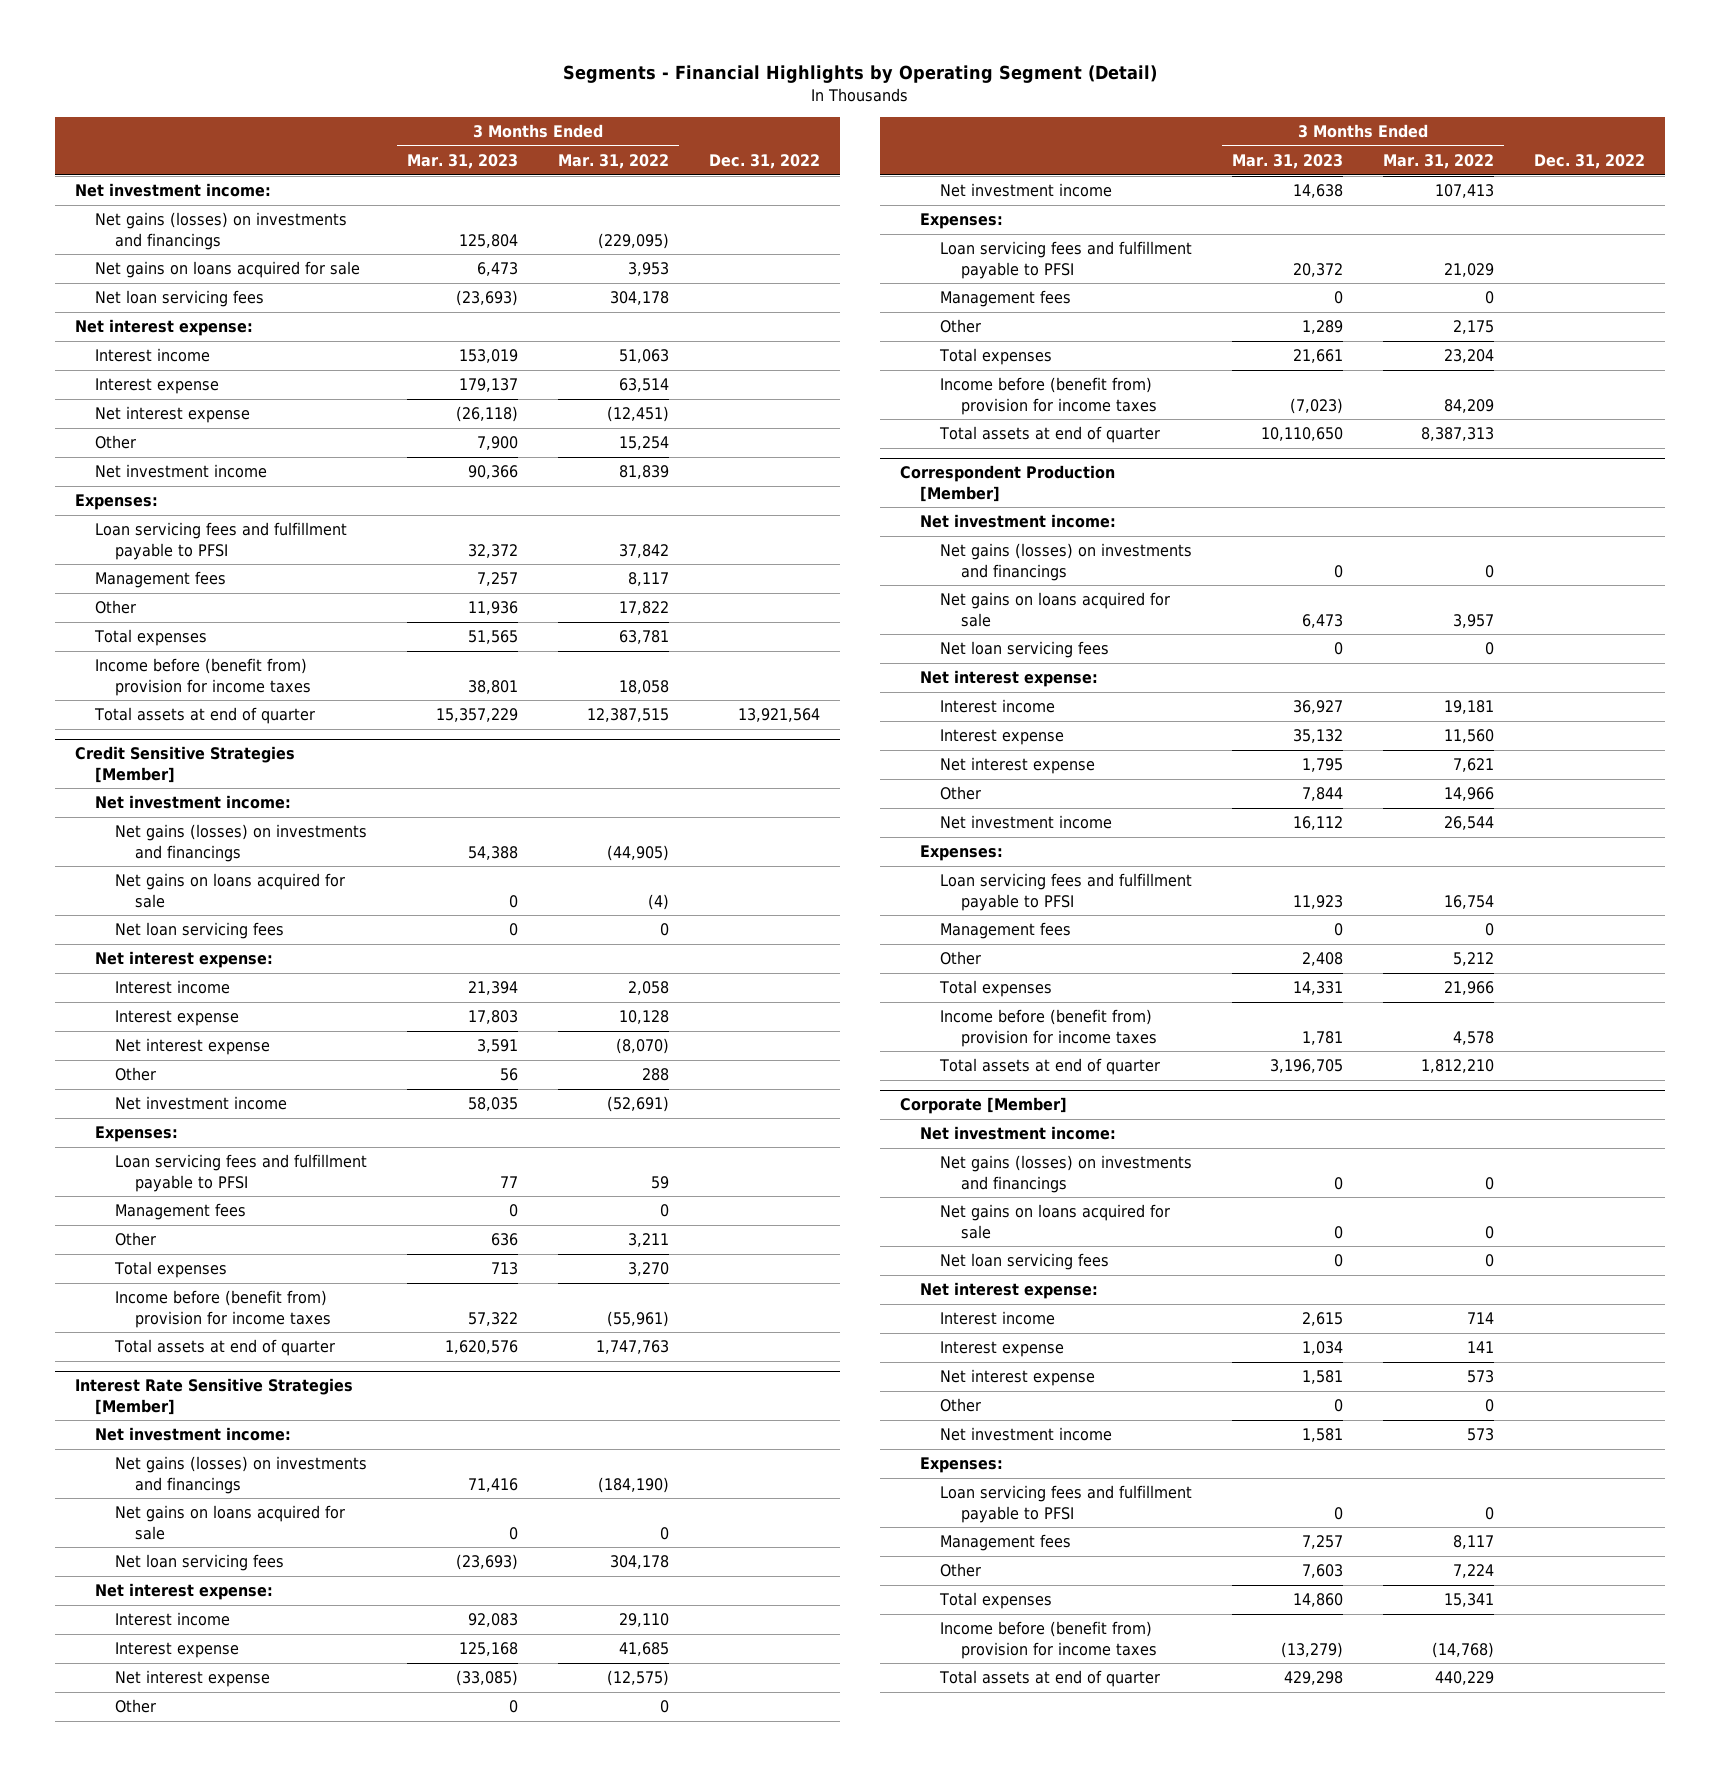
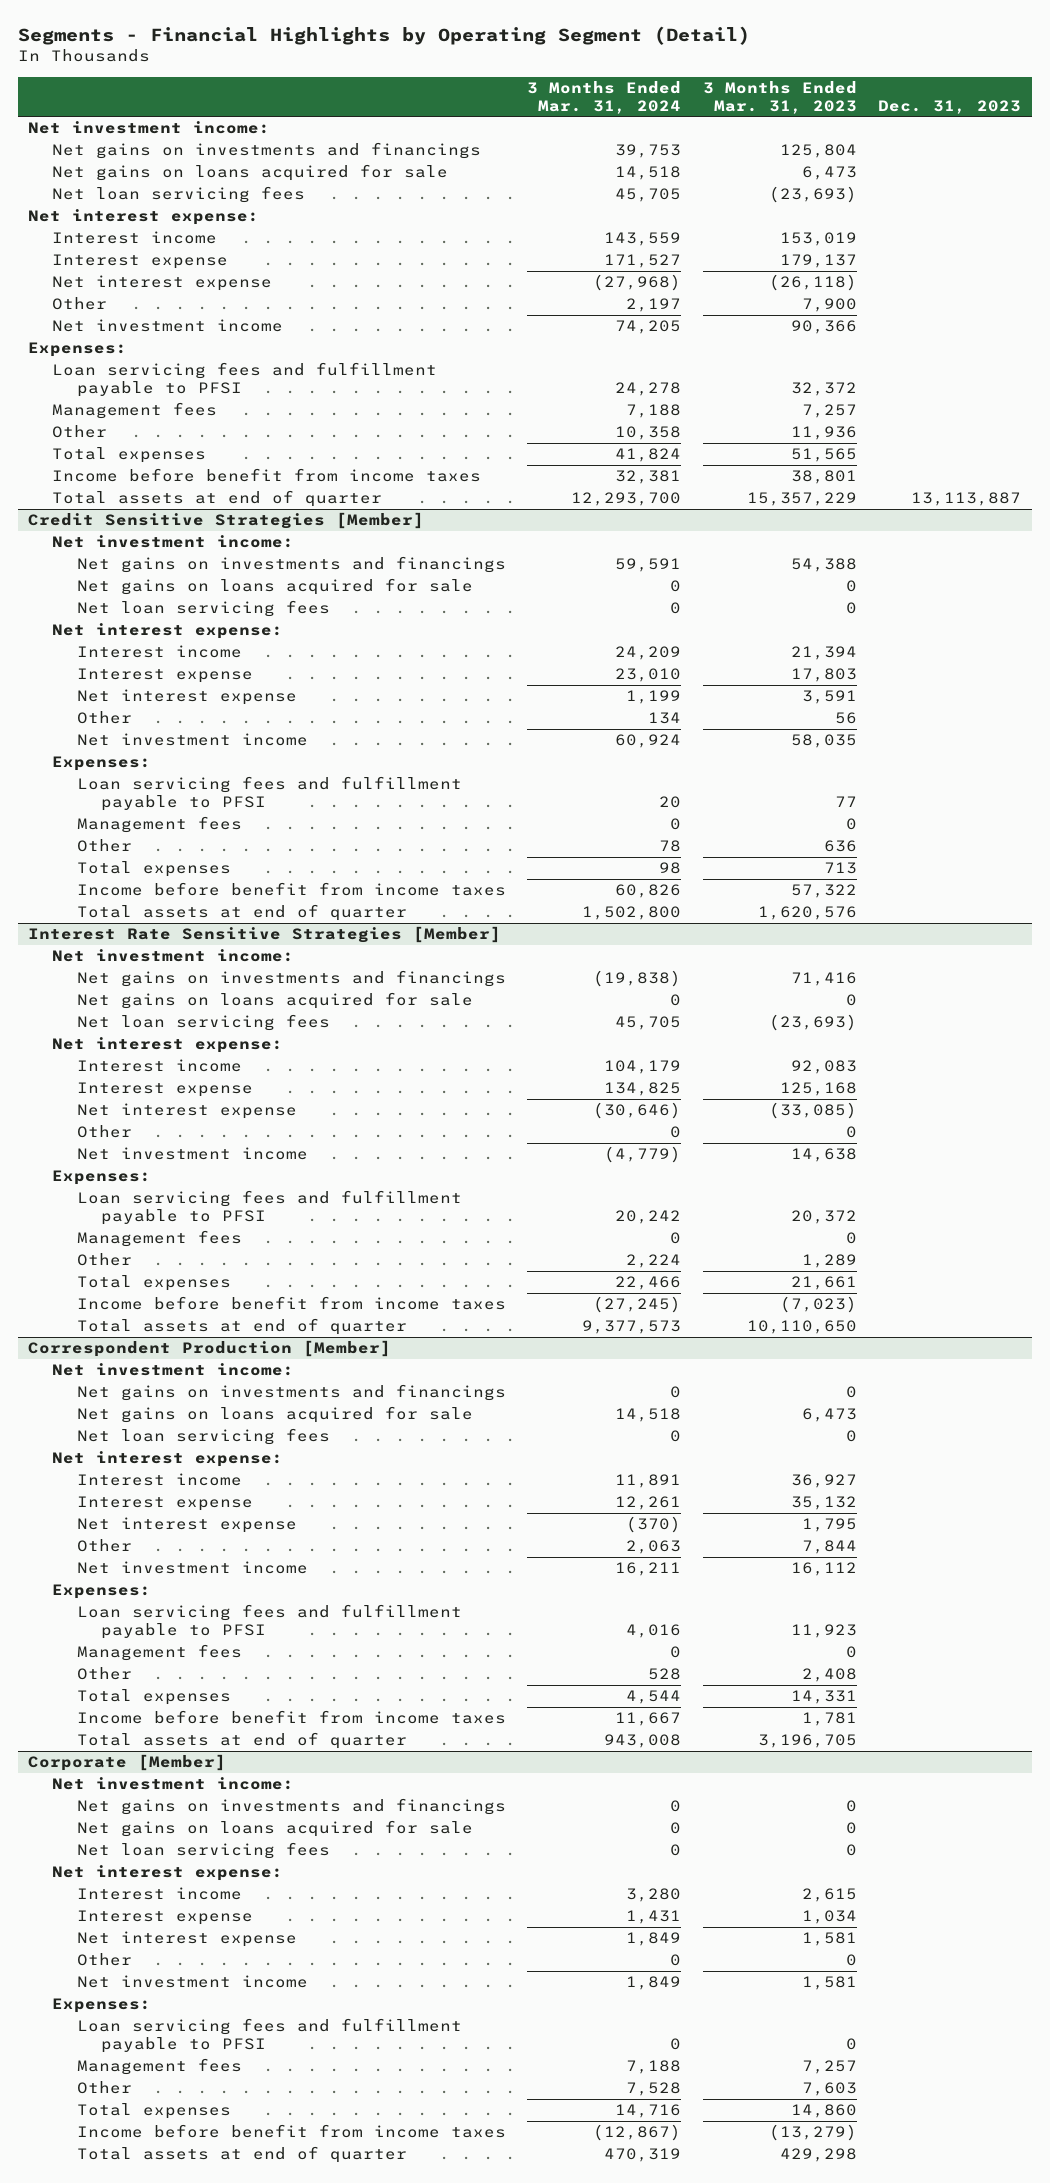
[558,153,670,169] Mar. 31, 2022 -> none
[709,153,821,169] Dec. 31, 2022 -> none
none -> [527,80,682,114] 3 Months Ended Mar. 31, 2024
none -> [878,99,1022,114] Dec. 31, 2023
[94,212,347,250] Net gains (losses) on investments and financings -> [52,142,482,160] Net gains on investments and financings
[94,658,312,696] Income before (benefit from) provision for income taxes -> [52,468,482,483] Income before benefit from income taxes
[115,824,368,862] Net gains (losses) on investments and financings -> [76,556,506,574] Net gains on investments and financings
[115,1290,332,1328] Income before (benefit from) provision for income taxes -> [76,882,506,897] Income before benefit from income taxes
[115,1456,368,1494] Net gains (losses) on investments and financings -> [76,970,506,988] Net gains on investments and financings
[940,377,1157,415] Income before (benefit from) provision for income taxes -> [76,1296,506,1311] Income before benefit from income taxes
[940,543,1193,581] Net gains (losses) on investments and financings -> [76,1384,506,1402] Net gains on investments and financings
[940,1009,1157,1047] Income before (benefit from) provision for income taxes -> [76,1710,506,1725] Income before benefit from income taxes
[940,1155,1193,1193] Net gains (losses) on investments and financings -> [76,1798,506,1816] Net gains on investments and financings
[940,1621,1157,1659] Income before (benefit from) provision for income taxes -> [76,2124,506,2139] Income before benefit from income taxes

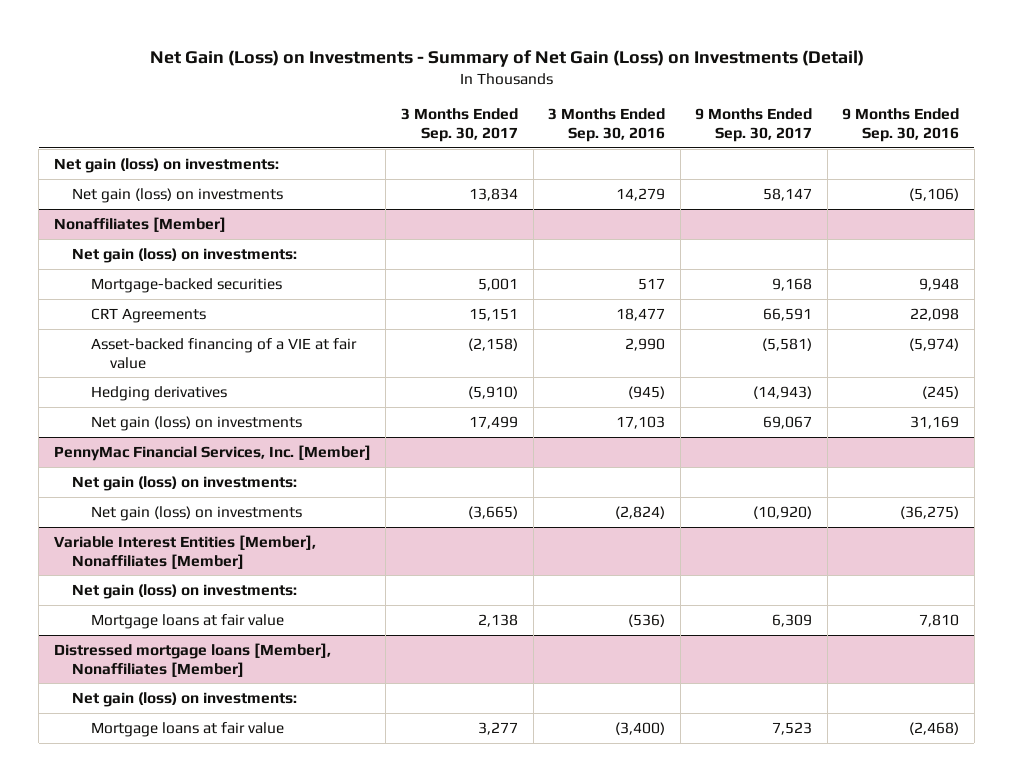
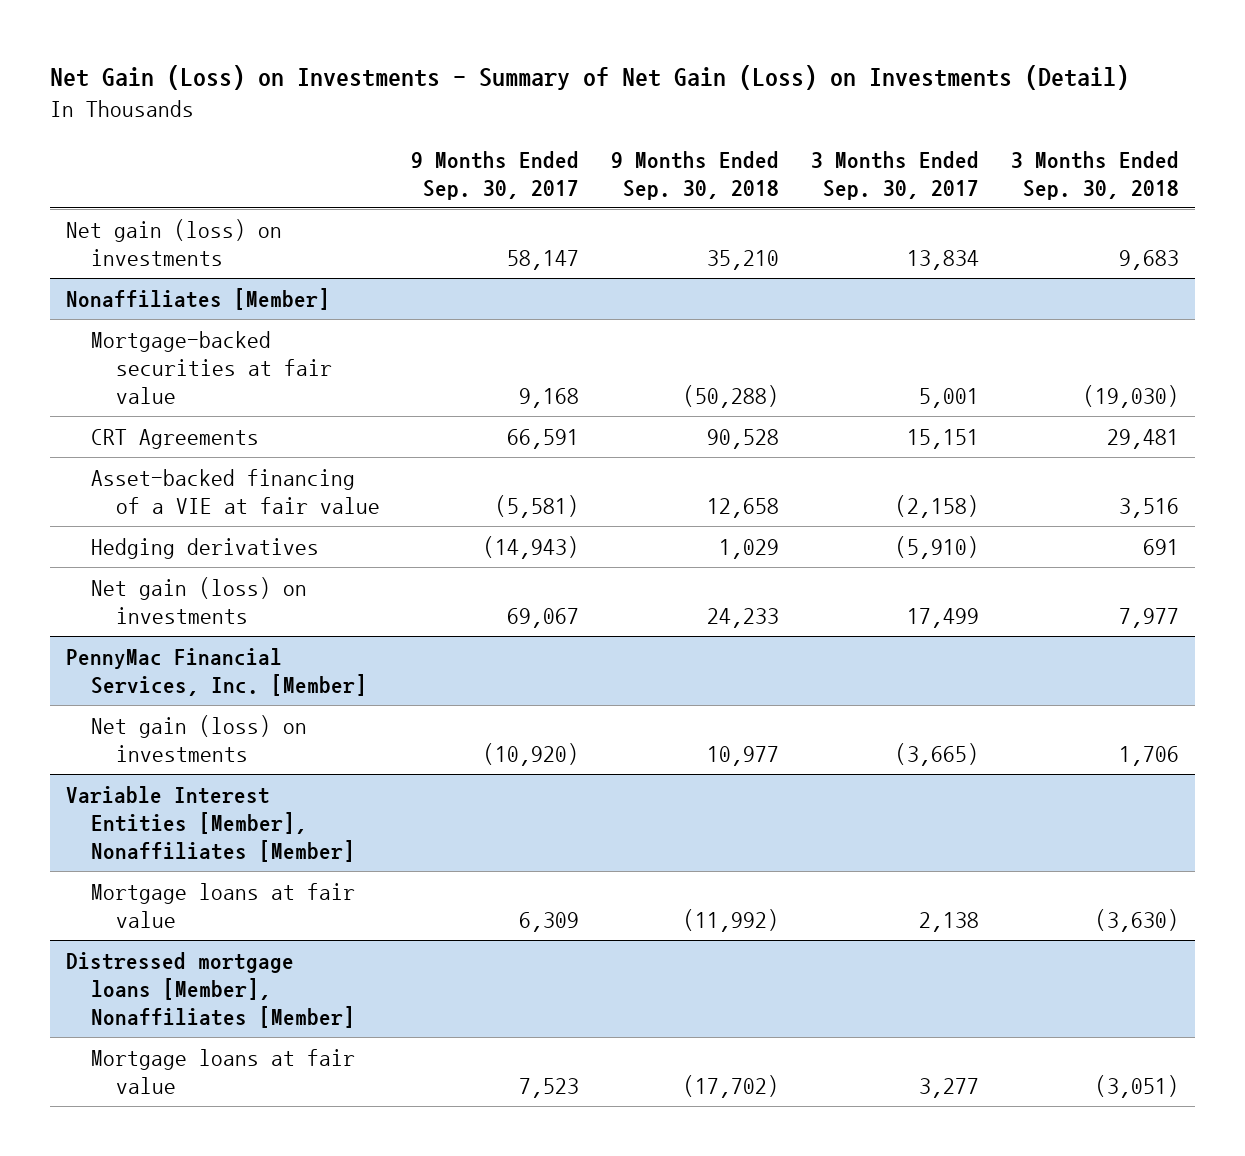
[548,108,666,142] 3 Months Ended Sep. 30, 2016 -> none
[842,108,960,142] 9 Months Ended Sep. 30, 2016 -> none
none -> [611,150,780,200] 9 Months Ended Sep. 30, 2018
none -> [1010,150,1179,200] 3 Months Ended Sep. 30, 2018
[53,157,279,173] Net gain (loss) on investments: -> none
[72,247,298,263] Net gain (loss) on investments: -> none
[91,277,283,293] Mortgage-backed securities -> [90,330,332,404] Mortgage-backed securities at fair value
[72,475,298,491] Net gain (loss) on investments: -> none
[72,583,298,599] Net gain (loss) on investments: -> none
[72,691,298,707] Net gain (loss) on investments: -> none

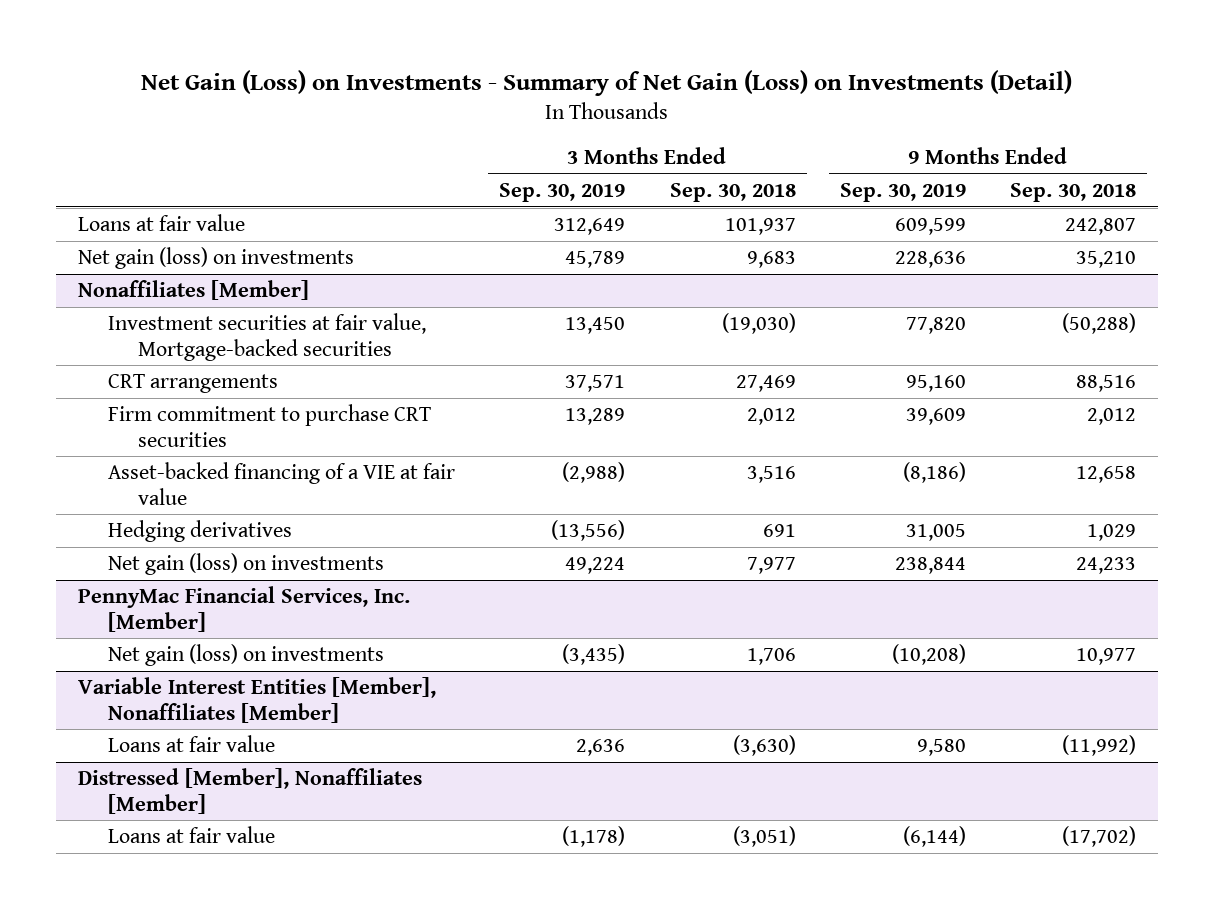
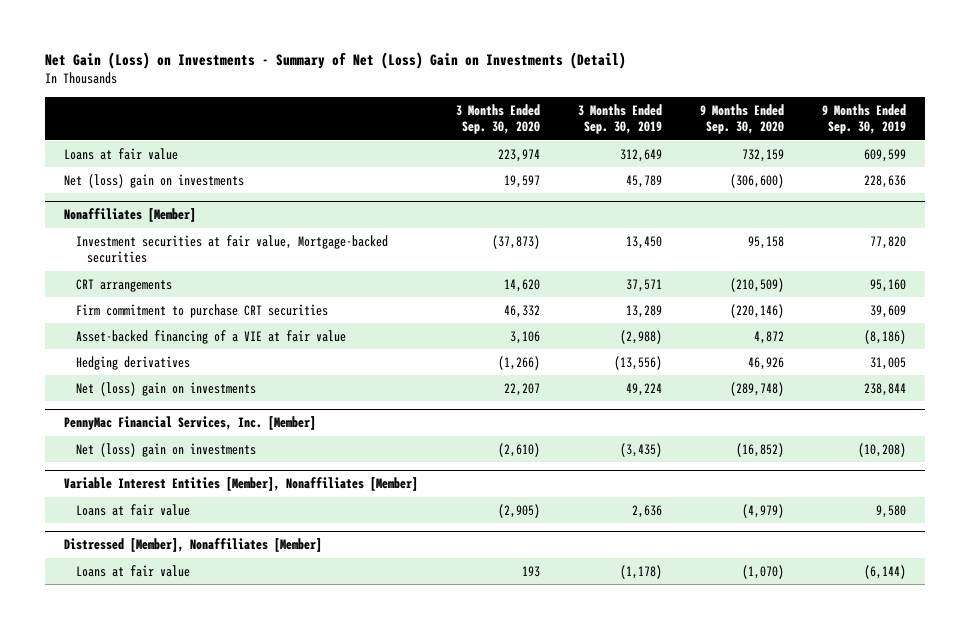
[141,69,1073,96] Net Gain (Loss) on Investments - Summary of Net Gain (Loss) on Investments (Detail) -> [44,52,626,70] Net Gain (Loss) on Investments - Summary of Net (Loss) Gain on Investments (Detail)
[669,182,796,202] Sep. 30, 2018 -> none
[1010,182,1137,202] Sep. 30, 2018 -> none
none -> [455,103,540,135] 3 Months Ended Sep. 30, 2020
none -> [699,103,784,135] 9 Months Ended Sep. 30, 2020
[77,247,354,270] Net gain (loss) on investments -> [63,173,244,188] Net (loss) gain on investments
[107,553,384,576] Net gain (loss) on investments -> [75,381,256,396] Net (loss) gain on investments
[107,644,384,667] Net gain (loss) on investments -> [75,442,256,457] Net (loss) gain on investments

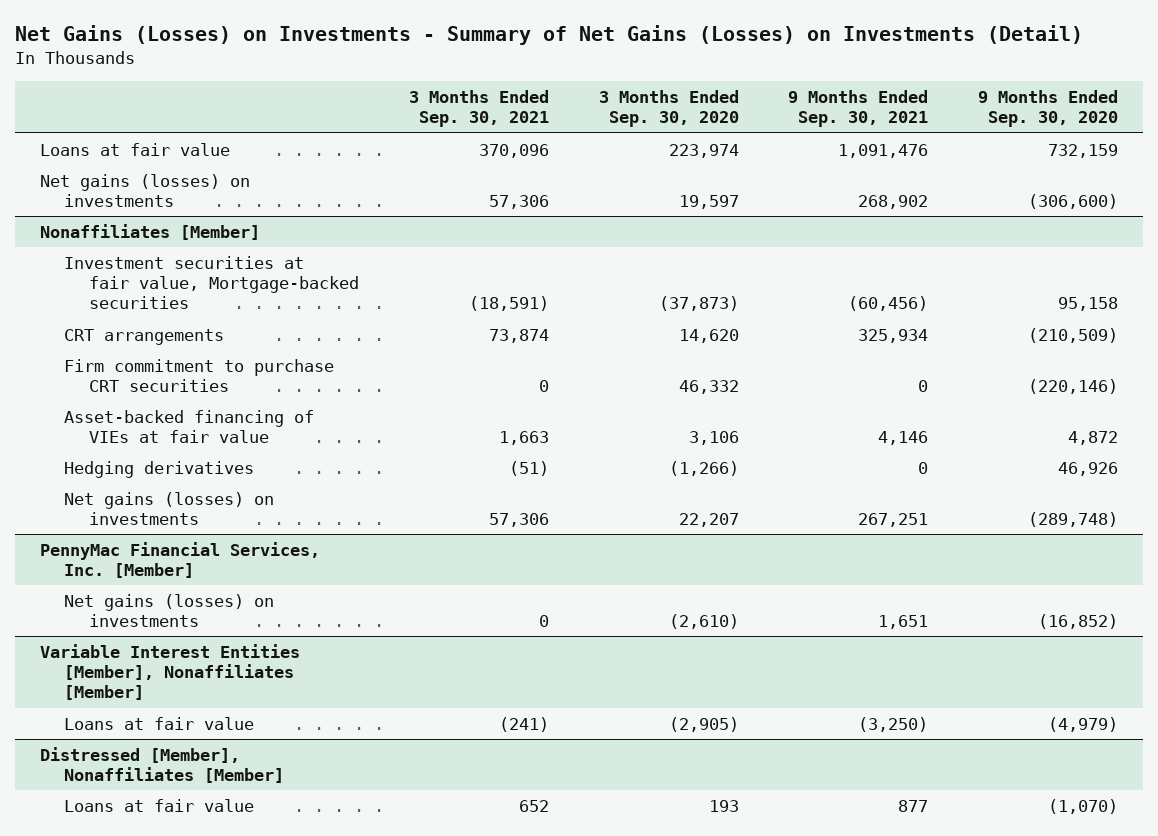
[44,52,626,70] Net Gain (Loss) on Investments - Summary of Net (Loss) Gain on Investments (Detail) -> [14,25,1083,46] Net Gains (Losses) on Investments - Summary of Net Gains (Losses) on Investments (Detail)
[577,103,662,135] 3 Months Ended Sep. 30, 2019 -> none
[821,103,906,135] 9 Months Ended Sep. 30, 2019 -> none
none -> [408,90,549,128] 3 Months Ended Sep. 30, 2021
none -> [788,90,929,128] 9 Months Ended Sep. 30, 2021
[63,173,244,188] Net (loss) gain on investments -> [39,173,250,208] Net gains (losses) on investments
[75,329,346,344] Asset-backed financing of a VIE at fair value -> [64,409,315,444] Asset-backed financing of VIEs at fair value
[75,381,256,396] Net (loss) gain on investments -> [64,491,275,526] Net gains (losses) on investments
[75,442,256,457] Net (loss) gain on investments -> [64,593,275,628] Net gains (losses) on investments

